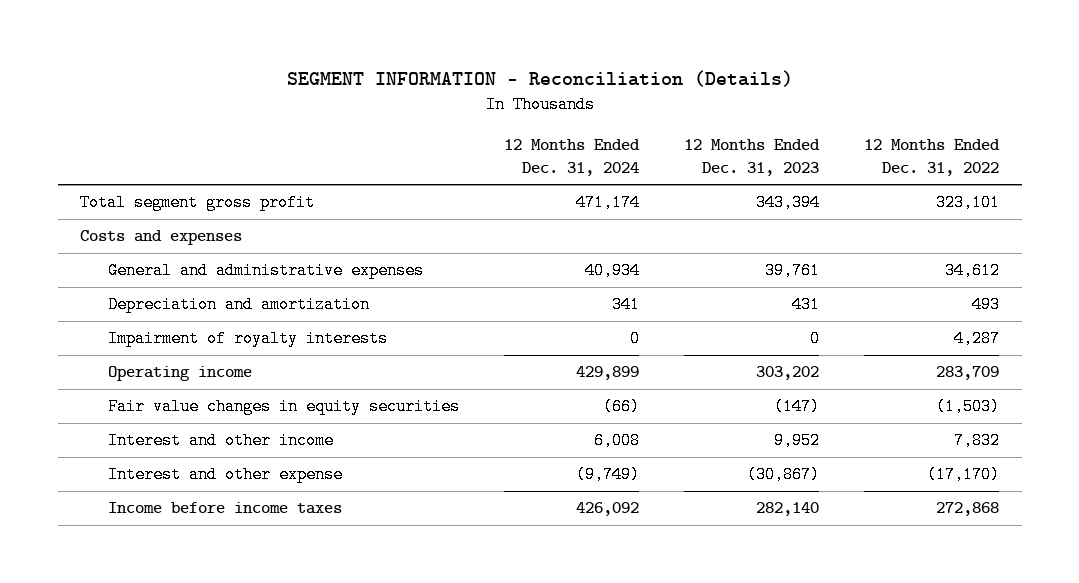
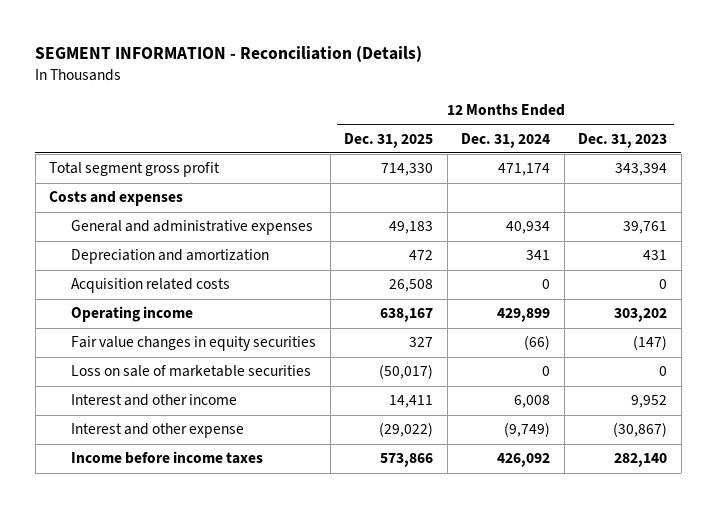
[864,138,1001,176] 12 Months Ended Dec. 31, 2022 -> none
none -> [344,132,434,148] Dec. 31, 2025
[108,330,389,348] Impairment of royalty interests -> none
none -> [71,278,231,294] Acquisition related costs
none -> [71,365,312,378] Loss on sale of marketable securities

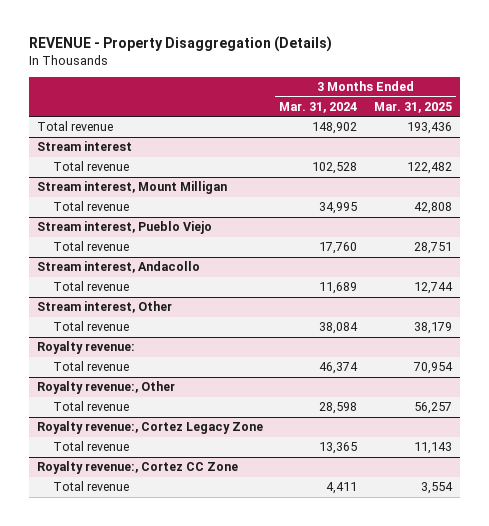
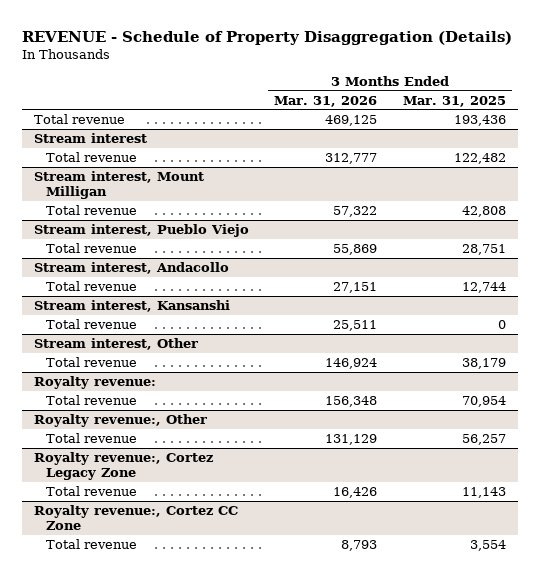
[29,36,333,53] REVENUE - Property Disaggregation (Details) -> [21,30,512,45] REVENUE - Schedule of Property Disaggregation (Details)
[279,101,358,113] Mar. 31, 2024 -> none
none -> [274,95,378,107] Mar. 31, 2026
none -> [34,300,231,313] Stream interest, Kansanshi
none -> [46,319,138,330] Total revenue

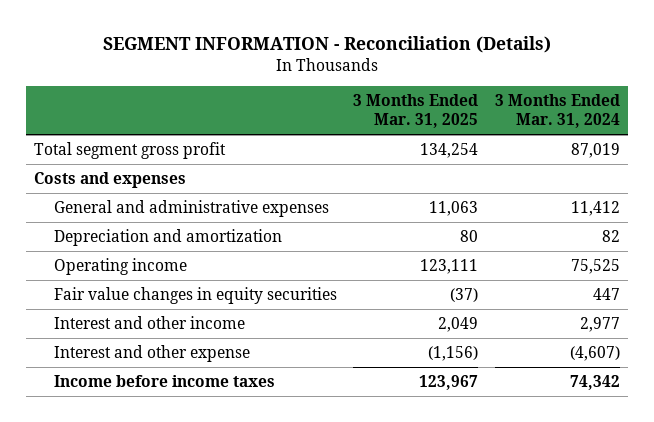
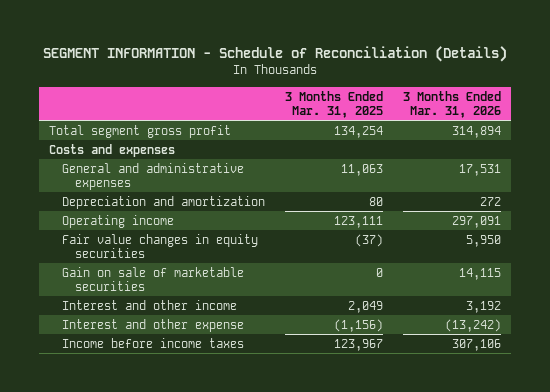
[102,35,551,53] SEGMENT INFORMATION - Reconciliation (Details) -> [42,45,507,62] SEGMENT INFORMATION - Schedule of Reconciliation (Details)
[494,94,620,129] 3 Months Ended Mar. 31, 2024 -> none
none -> [402,90,501,118] 3 Months Ended Mar. 31, 2026
none -> [61,266,244,292] Gain on sale of marketable securities

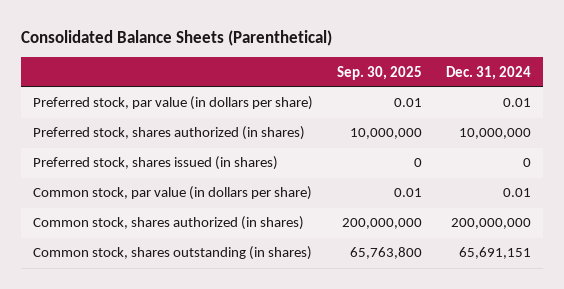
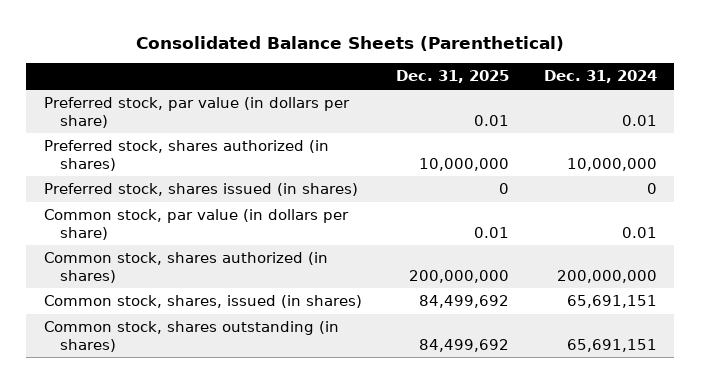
[336,65,422,80] Sep. 30, 2025 -> none
none -> [396,70,510,84] Dec. 31, 2025
none -> [43,295,362,309] Common stock, shares, issued (in shares)

